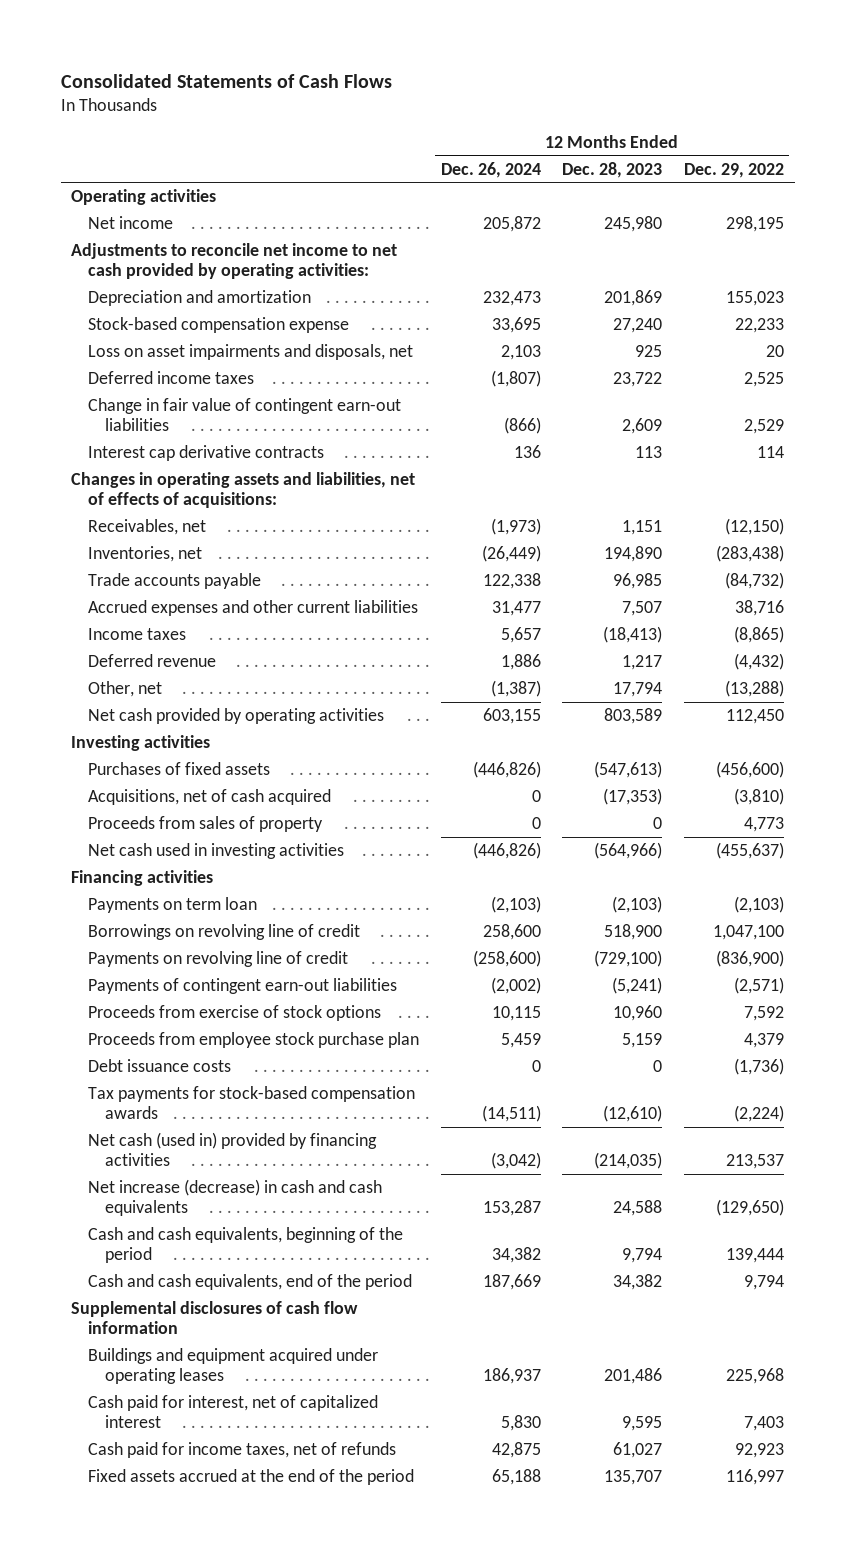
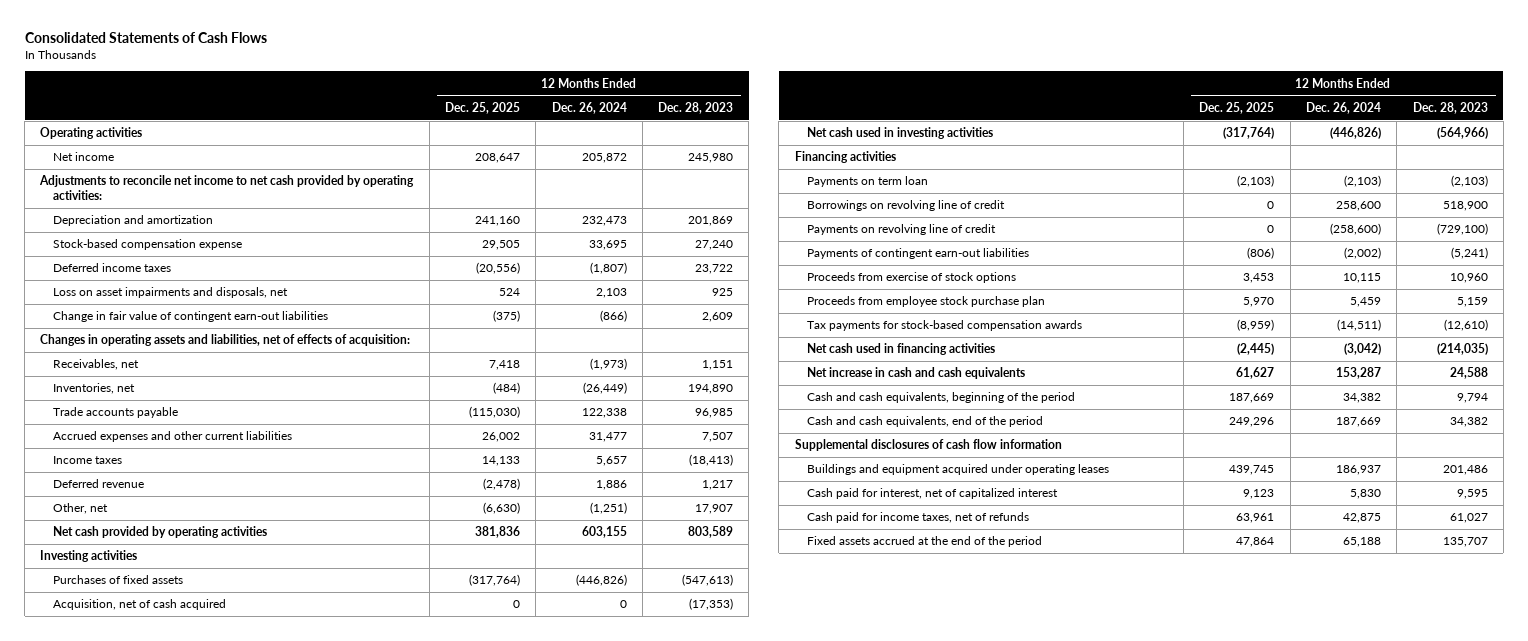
[683,162,784,178] Dec. 29, 2022 -> none
none -> [444,101,520,114] Dec. 25, 2025
[88,344,414,361] Loss on asset impairments and disposals, net -> [52,287,288,299] Loss on asset impairments and disposals, net
[88,445,325,462] Interest cap derivative contracts -> none
[71,472,416,509] Changes in operating assets and liabilities, net of effects of acquisitions: -> [40,334,411,347] Changes in operating assets and liabilities, net of effects of acquisition:
[490,680,541,698] (1,387) -> [589,502,627,515] (1,251)
[613,682,663,698] 17,794 -> [695,504,734,515] 17,907
[88,816,324,833] Proceeds from sales of property -> none
[88,789,332,806] Acquisitions, net of cash acquired -> [52,599,226,611] Acquisition, net of cash acquired
[88,1059,232,1073] Debt issuance costs -> none
[88,1132,378,1167] Net cash (used in) provided by financing activities -> [807,343,996,356] Net cash used in financing activities
[88,1179,383,1217] Net increase (decrease) in cash and cash equivalents -> [807,367,1026,380] Net increase in cash and cash equivalents

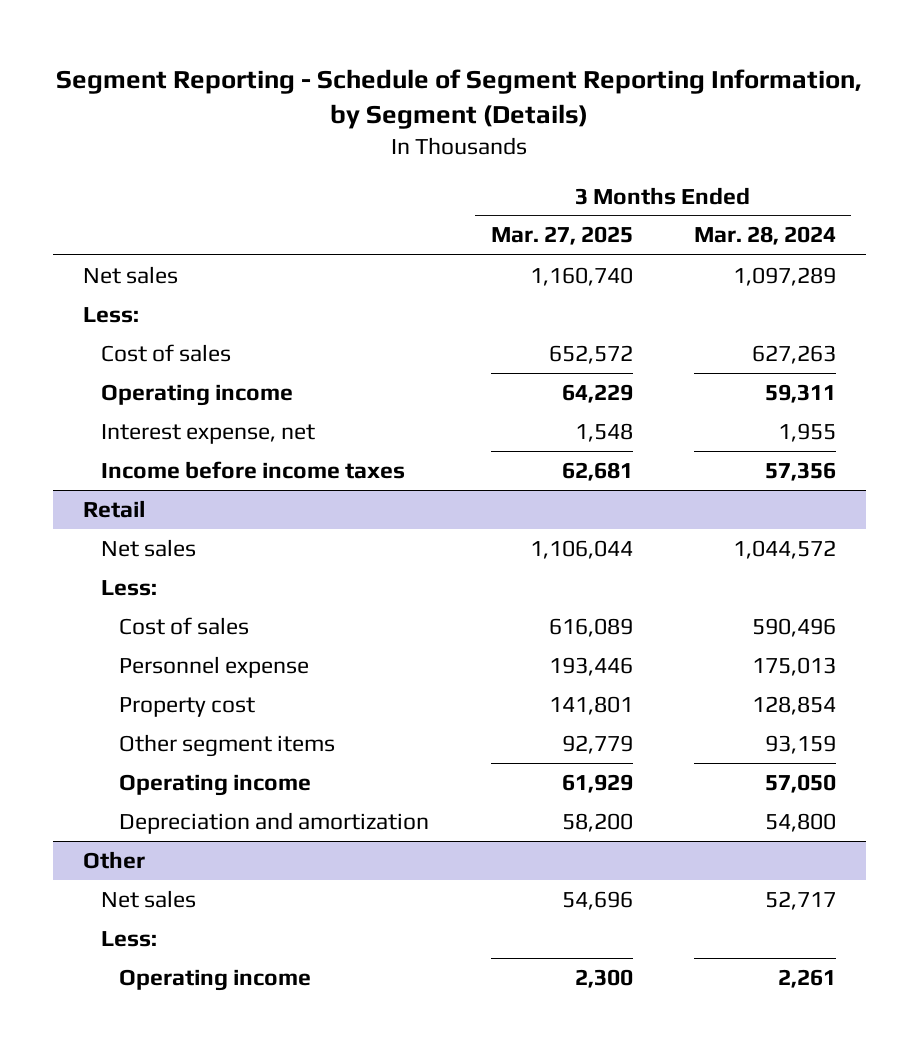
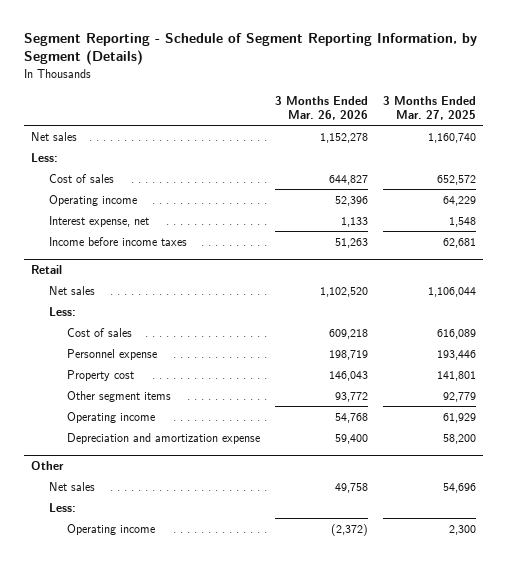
[693,226,836,246] Mar. 28, 2024 -> none
none -> [274,95,368,121] 3 Months Ended Mar. 26, 2026
[119,811,430,834] Depreciation and amortization -> [66,432,260,444] Depreciation and amortization expense

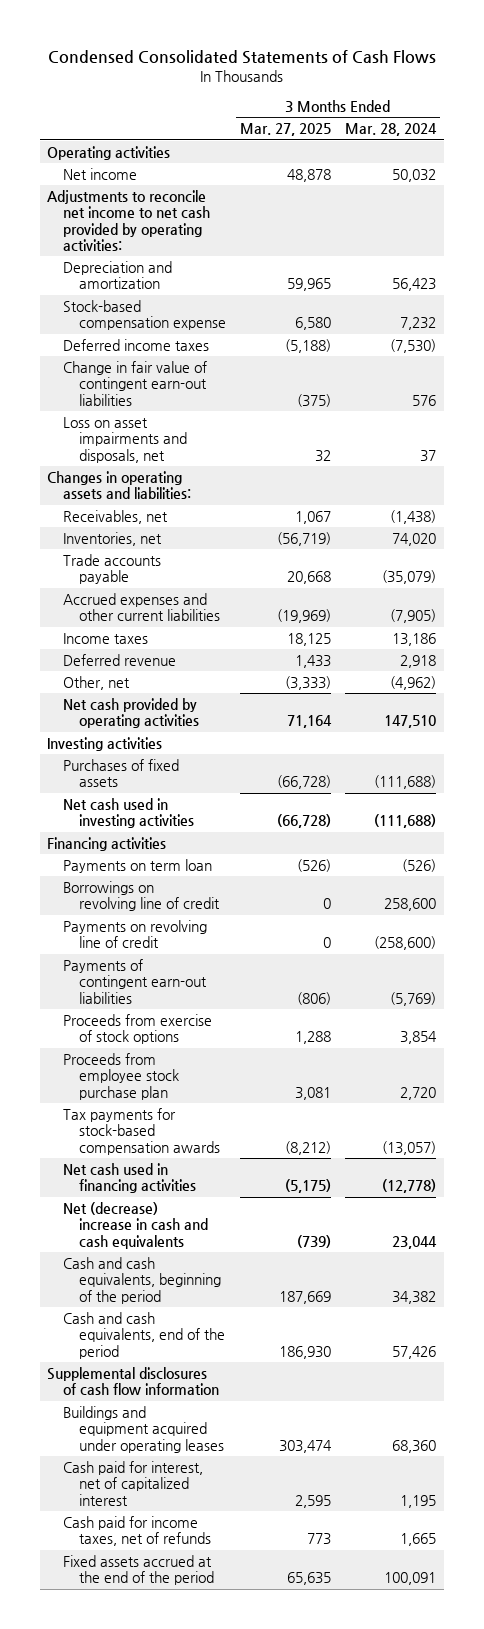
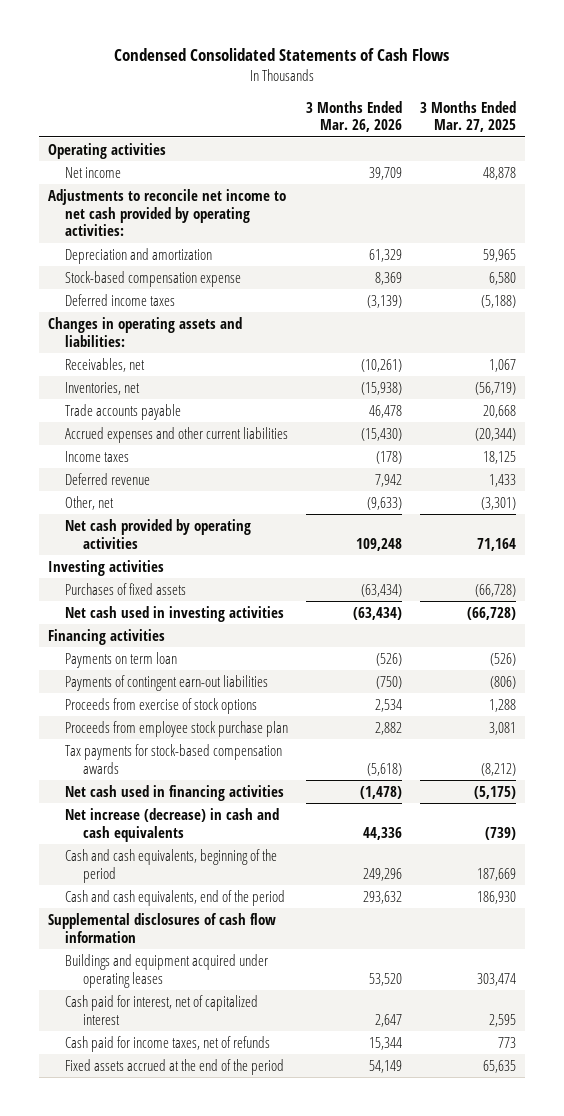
[345,123,438,137] Mar. 28, 2024 -> none
none -> [306,100,403,133] 3 Months Ended Mar. 26, 2026
[62,361,207,406] Change in fair value of contingent earn-out liabilities -> none
[62,417,187,463] Loss on asset impairments and disposals, net -> none
[277,609,332,624] (19,969) -> [475,427,517,441] (20,344)
[285,676,332,691] (3,333) -> [481,496,517,510] (3,301)
[62,881,220,912] Borrowings on revolving line of credit -> none
[62,920,207,949] Payments on revolving line of credit -> none
[62,1202,208,1249] Net (decrease) increase in cash and cash equivalents -> [65,807,280,842] Net increase (decrease) in cash and cash equivalents

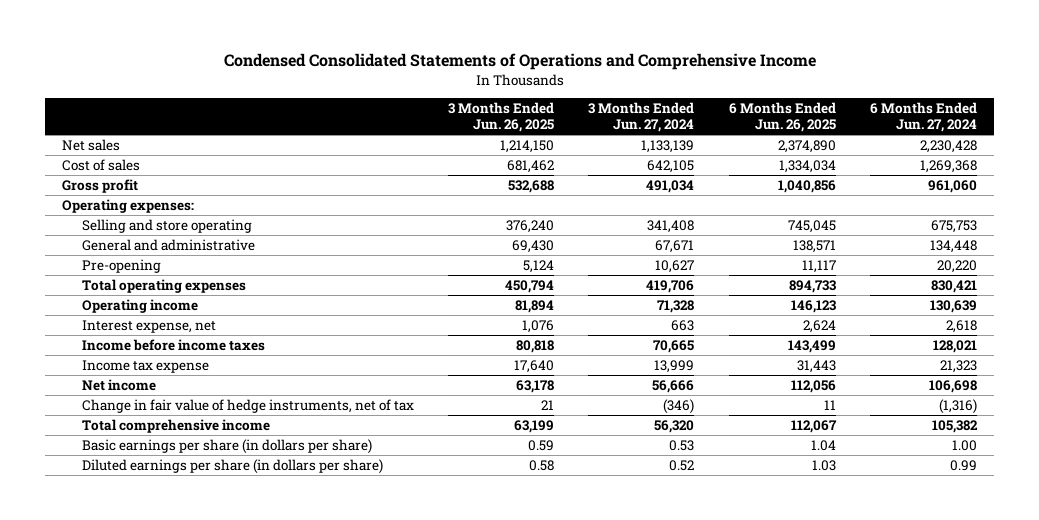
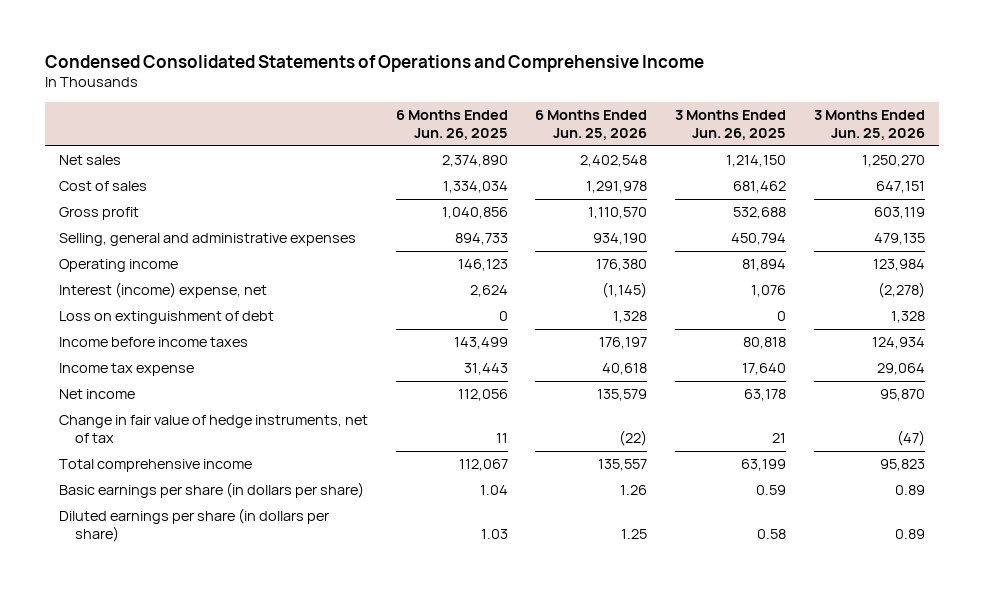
[588,102,695,133] 3 Months Ended Jun. 27, 2024 -> none
[870,102,978,133] 6 Months Ended Jun. 27, 2024 -> none
none -> [535,110,648,141] 6 Months Ended Jun. 25, 2026
none -> [814,110,926,141] 3 Months Ended Jun. 25, 2026
[61,198,194,213] Operating expenses: -> none
[81,218,252,233] Selling and store operating -> none
[81,238,255,251] General and administrative -> none
[81,258,161,273] Pre-opening -> none
[81,278,246,293] Total operating expenses -> [58,233,356,247] Selling, general and administrative expenses
[81,319,216,333] Interest expense, net -> [58,282,267,299] Interest (income) expense, net
none -> [58,311,274,325] Loss on extinguishment of debt

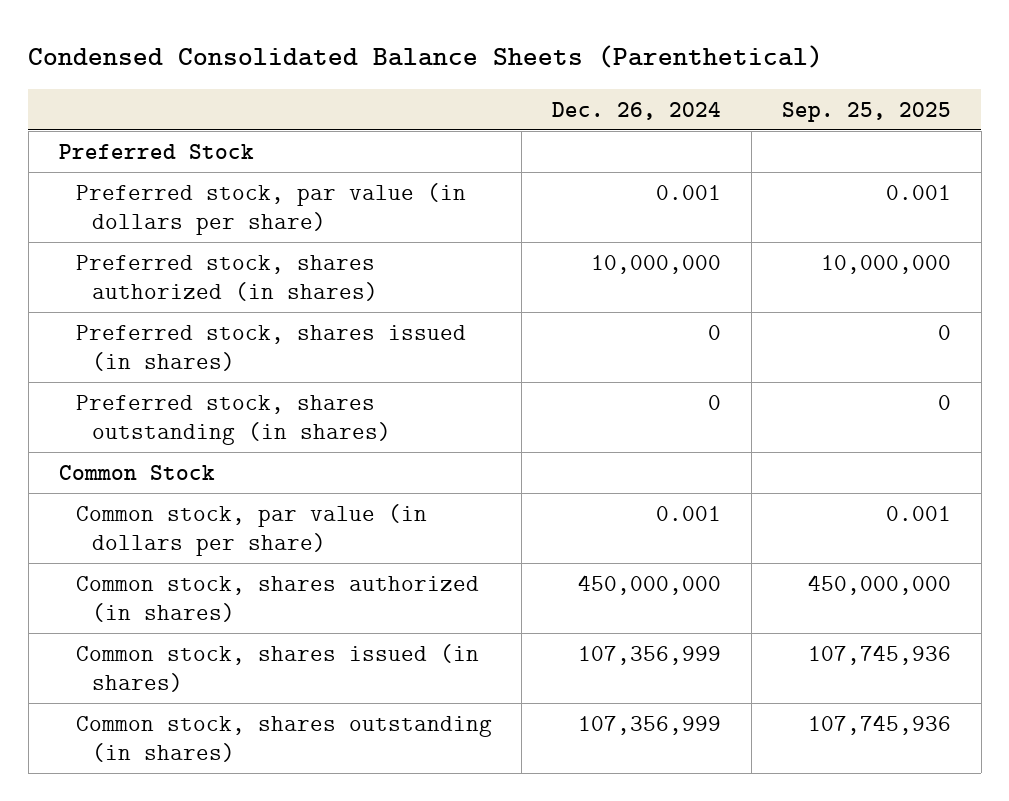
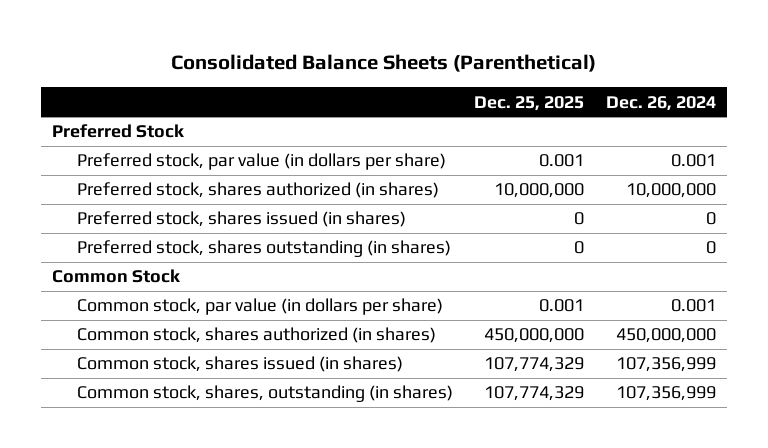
[28,45,824,69] Condensed Consolidated Balance Sheets (Parenthetical) -> [170,54,596,73] Consolidated Balance Sheets (Parenthetical)
[781,101,951,122] Sep. 25, 2025 -> none
none -> [474,95,585,111] Dec. 25, 2025
[75,715,492,763] Common stock, shares outstanding (in shares) -> [76,385,453,403] Common stock, shares, outstanding (in shares)

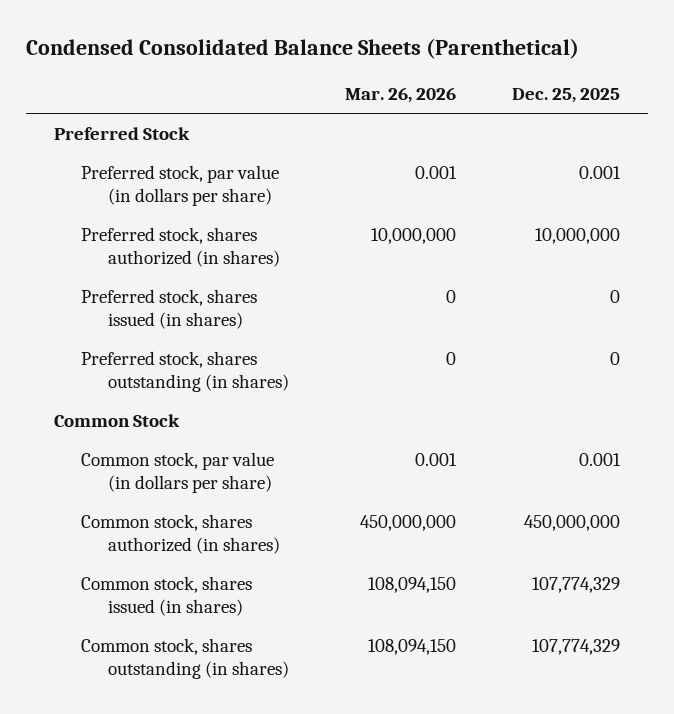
[170,54,596,73] Consolidated Balance Sheets (Parenthetical) -> [25,38,579,60] Condensed Consolidated Balance Sheets (Parenthetical)
[605,95,716,111] Dec. 26, 2024 -> none
none -> [345,87,457,104] Mar. 26, 2026
[76,385,453,403] Common stock, shares, outstanding (in shares) -> [80,637,289,680] Common stock, shares outstanding (in shares)

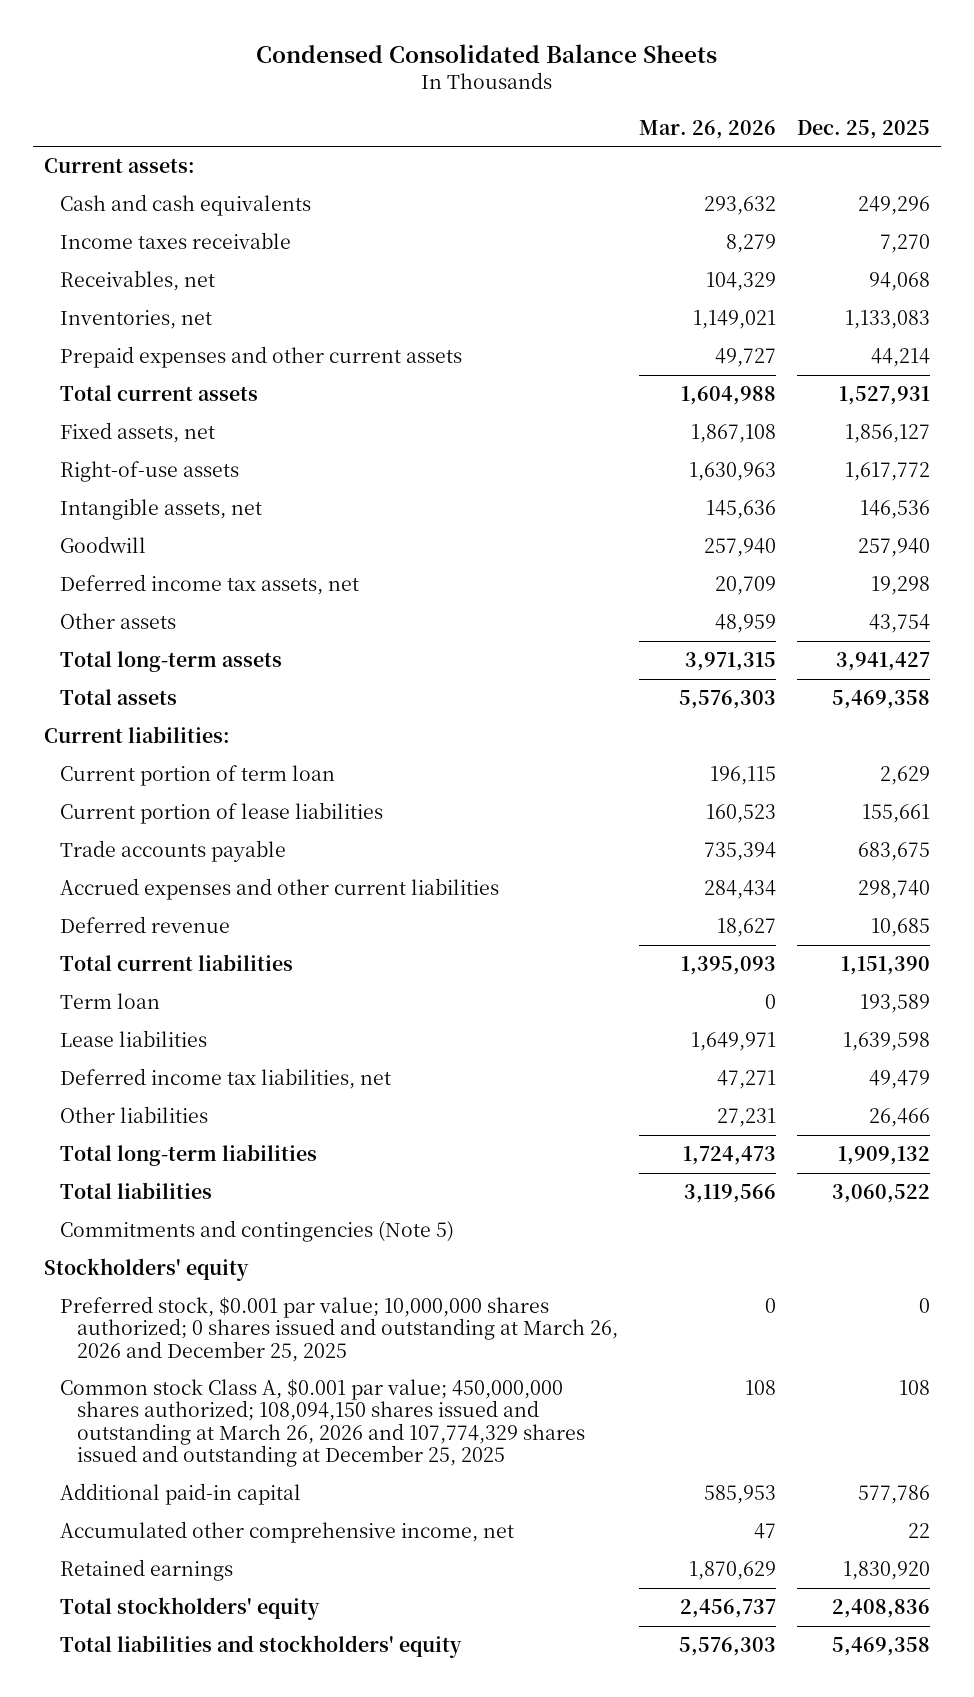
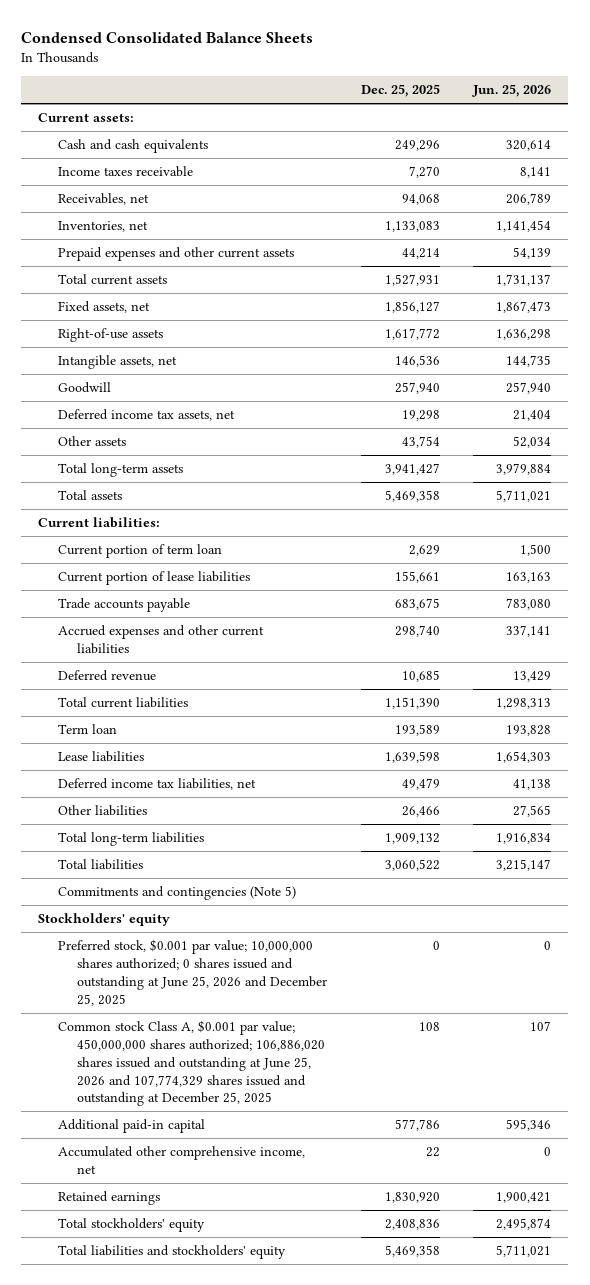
[638,119,776,139] Mar. 26, 2026 -> none
none -> [472,84,552,98] Jun. 25, 2026
[60,1295,618,1362] Preferred stock, $0.001 par value; 10,000,000 shares authorized; 0 shares issued and outstanding at March 26, 2026 and December 25, 2025 -> [57,939,327,1006] Preferred stock, $0.001 par value; 10,000,000 shares authorized; 0 shares issued and outstanding at June 25, 2026 and December 25, 2025
[60,1378,585,1468] Common stock Class A, $0.001 par value; 450,000,000 shares authorized; 108,094,150 shares issued and outstanding at March 26, 2026 and 107,774,329 shares issued and outstanding at December 25, 2025 -> [57,1020,325,1107] Common stock Class A, $0.001 par value; 450,000,000 shares authorized; 106,886,020 shares issued and outstanding at June 25, 2026 and 107,774,329 shares issued and outstanding at December 25, 2025

